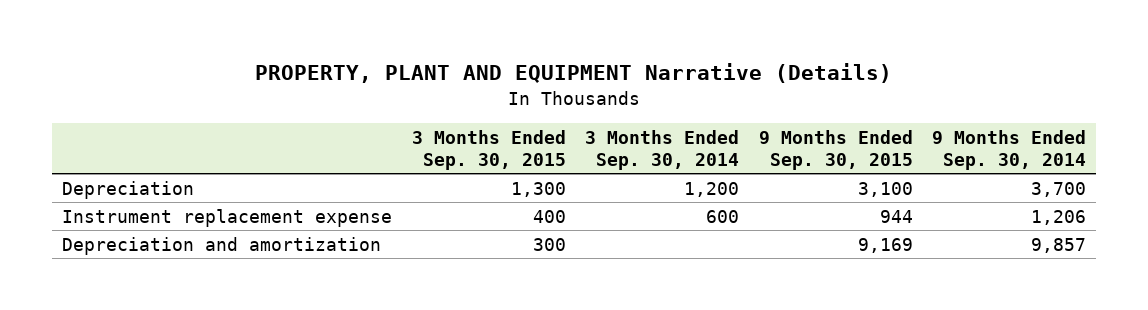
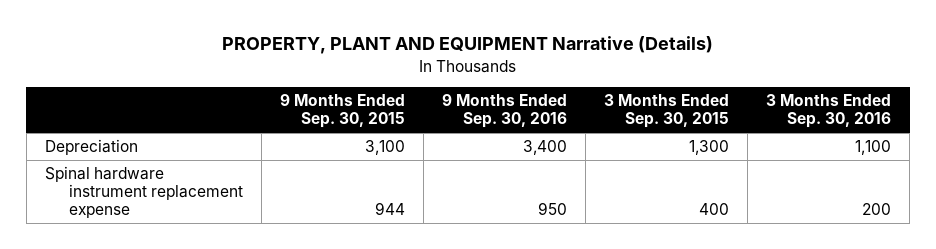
[585,129,740,170] 3 Months Ended Sep. 30, 2014 -> none
[932,129,1087,170] 9 Months Ended Sep. 30, 2014 -> none
none -> [442,94,568,129] 9 Months Ended Sep. 30, 2016
none -> [766,94,892,129] 3 Months Ended Sep. 30, 2016
[62,236,382,255] Depreciation and amortization -> none
[62,208,393,227] Instrument replacement expense -> [44,166,243,219] Spinal hardware instrument replacement expense

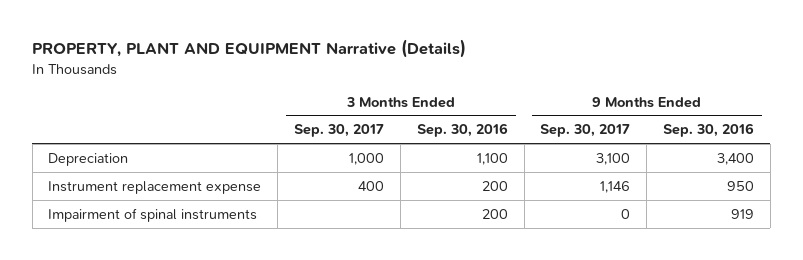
[279,94,405,129] 9 Months Ended Sep. 30, 2015 -> none
[604,94,730,129] 3 Months Ended Sep. 30, 2015 -> none
none -> [294,124,385,138] Sep. 30, 2017
none -> [540,124,631,138] Sep. 30, 2017
[44,166,243,219] Spinal hardware instrument replacement expense -> [48,180,262,194] Instrument replacement expense
none -> [48,207,258,222] Impairment of spinal instruments

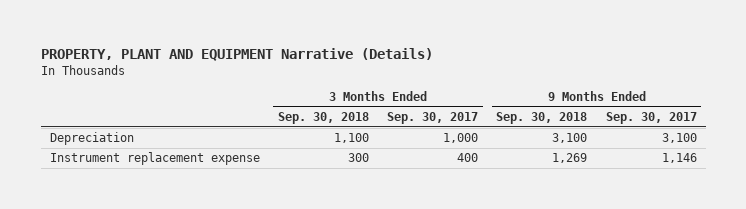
[416,123,508,138] Sep. 30, 2016 -> none
[663,123,755,138] Sep. 30, 2016 -> none
none -> [277,112,369,125] Sep. 30, 2018
none -> [496,112,588,125] Sep. 30, 2018
[48,207,258,222] Impairment of spinal instruments -> none

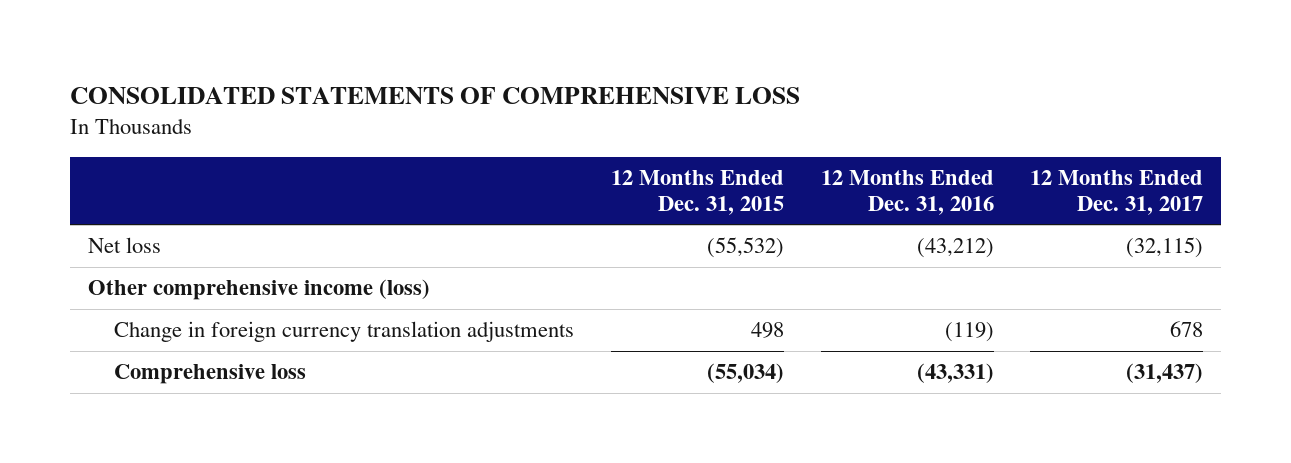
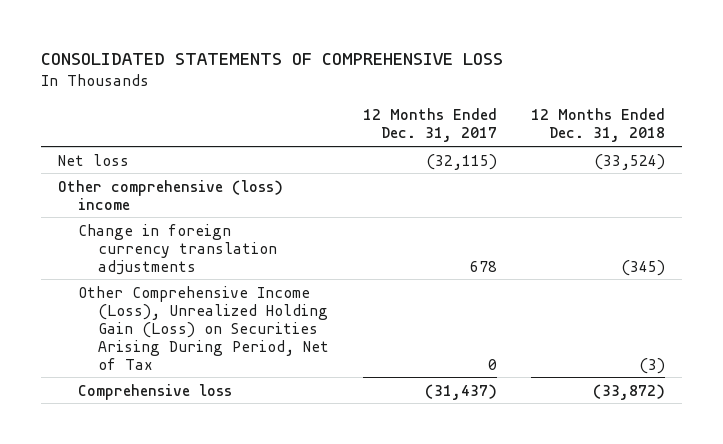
[610,169,784,215] 12 Months Ended Dec. 31, 2015 -> none
[820,169,994,215] 12 Months Ended Dec. 31, 2016 -> none
none -> [530,108,665,143] 12 Months Ended Dec. 31, 2018
[87,279,430,301] Other comprehensive income (loss) -> [58,179,284,210] Other comprehensive (loss) income
none -> [77,285,329,370] Other Comprehensive Income (Loss), Unrealized Holding Gain (Loss) on Securities Arising During Period, Net of Tax

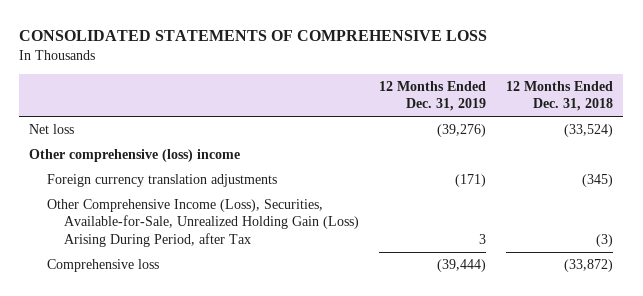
[362,108,497,143] 12 Months Ended Dec. 31, 2017 -> none
none -> [379,81,487,112] 12 Months Ended Dec. 31, 2019
[77,223,277,275] Change in foreign currency translation adjustments -> [46,174,277,188] Foreign currency translation adjustments
[77,285,329,370] Other Comprehensive Income (Loss), Unrealized Holding Gain (Loss) on Securities Arising During Period, Net of Tax -> [46,199,360,247] Other Comprehensive Income (Loss), Securities, Available-for-Sale, Unrealized Holding Gain (Loss) Arising During Period, after Tax

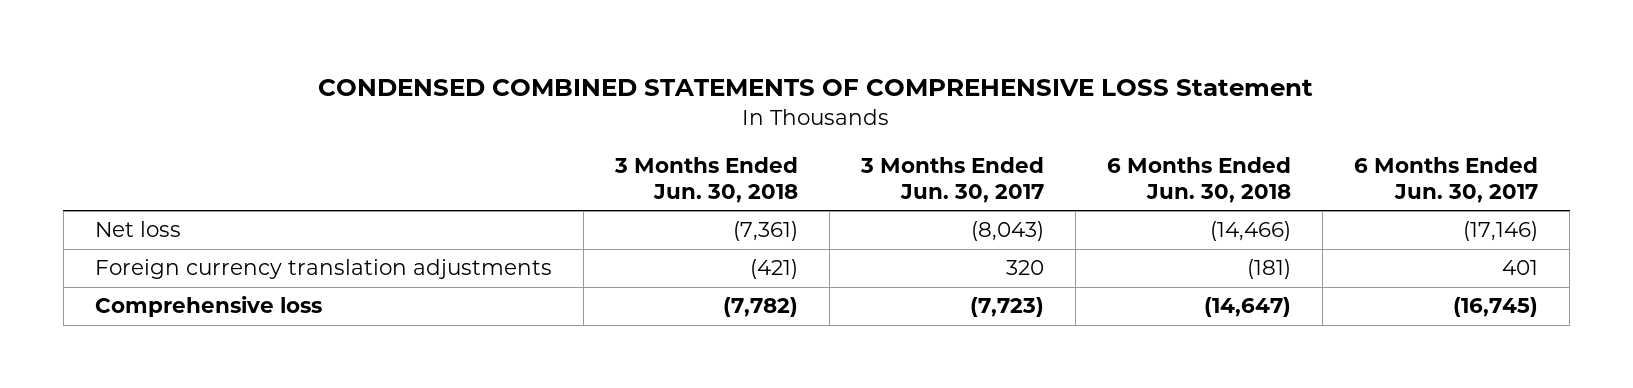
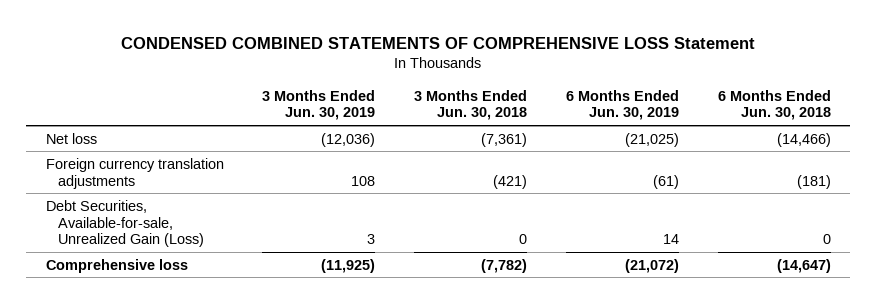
[859,156,1044,203] 3 Months Ended Jun. 30, 2017 -> none
[1354,156,1539,203] 6 Months Ended Jun. 30, 2017 -> none
none -> [262,89,376,121] 3 Months Ended Jun. 30, 2019
none -> [566,89,680,121] 6 Months Ended Jun. 30, 2019
none -> [45,199,204,248] Debt Securities, Available-for-sale, Unrealized Gain (Loss)

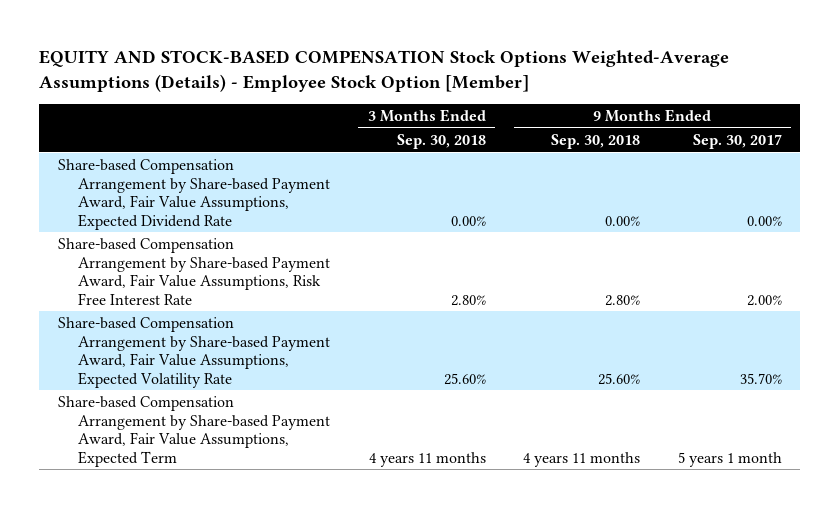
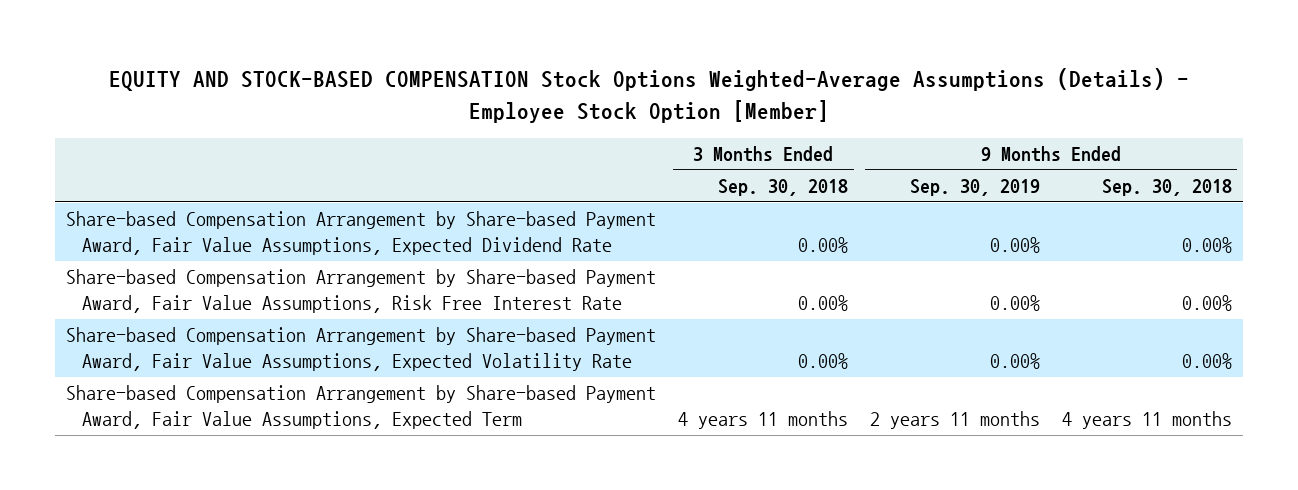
[692,133,782,149] Sep. 30, 2017 -> none
none -> [910,179,1041,197] Sep. 30, 2019
[450,294,486,306] 2.80% -> [798,295,849,312] 0.00%
[605,294,641,306] 2.80% -> [1181,295,1232,312] 0.00%
[443,372,486,385] 25.60% -> [798,353,849,370] 0.00%
[598,372,641,385] 25.60% -> [1181,353,1232,370] 0.00%

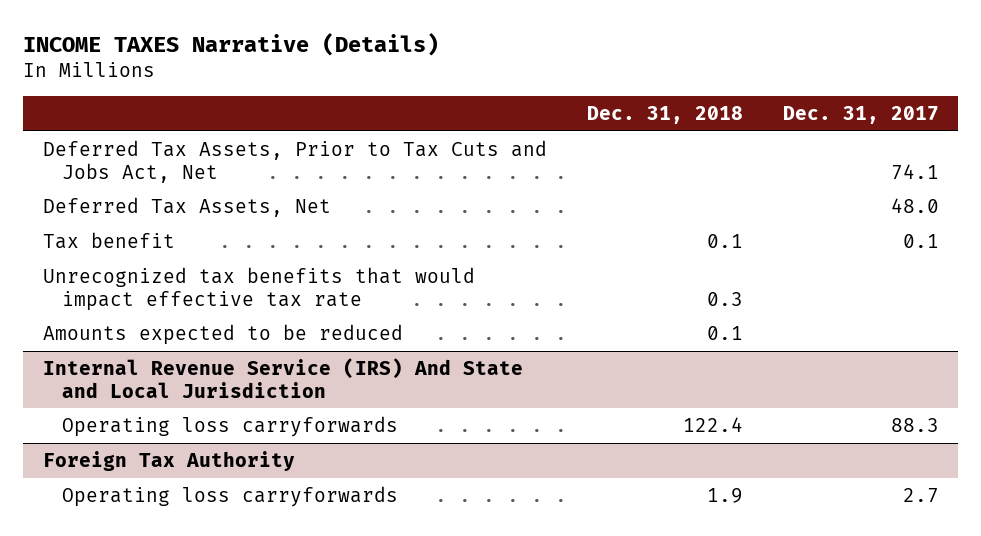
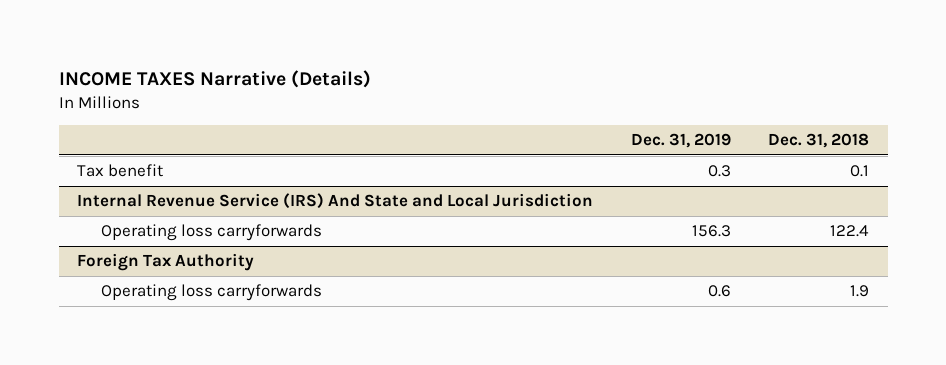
[782,106,939,125] Dec. 31, 2017 -> none
none -> [630,133,731,149] Dec. 31, 2019
[42,140,547,183] Deferred Tax Assets, Prior to Tax Cuts and Jobs Act, Net -> none
[42,197,331,218] Deferred Tax Assets, Net -> none
[42,267,475,311] Unrecognized tax benefits that would impact effective tax rate -> none
[42,324,403,346] Amounts expected to be reduced -> none

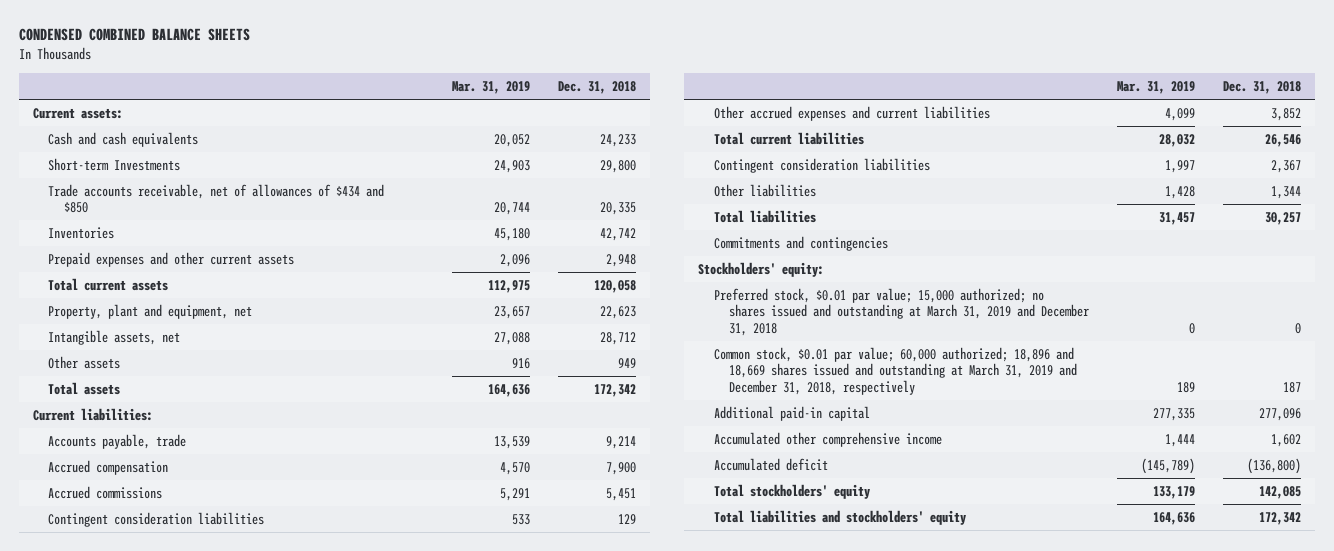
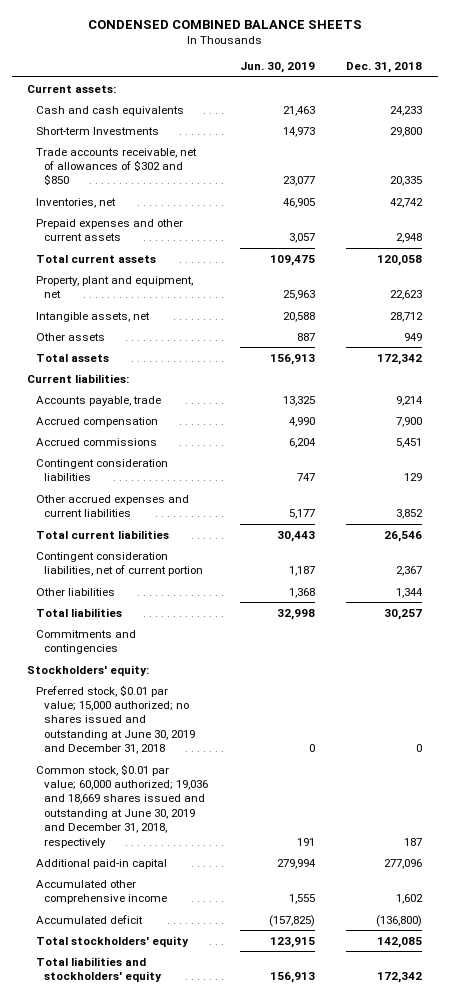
[451,80,530,94] Mar. 31, 2019 -> none
none -> [239,62,315,74] Jun. 30, 2019
[48,183,385,214] Trade accounts receivable, net of allowances of $434 and $850 -> [35,147,197,186] Trade accounts receivable, net of allowances of $302 and $850
[48,226,115,239] Inventories -> [35,197,116,208] Inventories, net
[713,157,930,173] Contingent consideration liabilities -> [35,551,204,576] Contingent consideration liabilities, net of current portion
[713,287,1090,336] Preferred stock, $0.01 par value; 15,000 authorized; no shares issued and outstanding at March 31, 2019 and December 31, 2018 -> [35,684,196,755] Preferred stock, $0.01 par value; 15,000 authorized; no shares issued and outstanding at June 30, 2019 and December 31, 2018
[713,346,1078,395] Common stock, $0.01 par value; 60,000 authorized; 18,896 and 18,669 shares issued and outstanding at March 31, 2019 and December 31, 2018, respectively -> [35,763,209,848] Common stock, $0.01 par value; 60,000 authorized; 19,036 and 18,669 shares issued and outstanding at June 30, 2019 and December 31, 2018, respectively

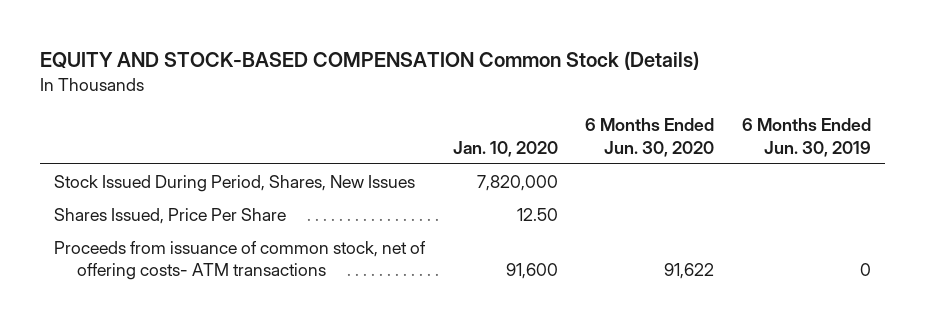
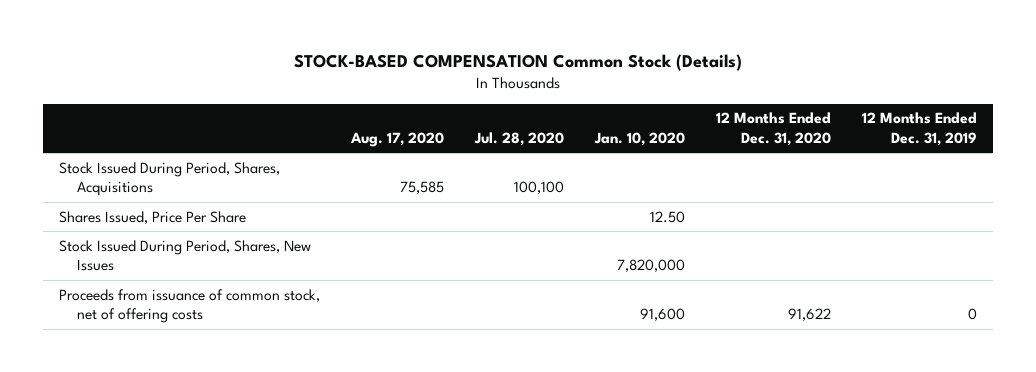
[40,51,700,71] EQUITY AND STOCK-BASED COMPENSATION Common Stock (Details) -> [294,54,743,72] STOCK-BASED COMPENSATION Common Stock (Details)
[585,118,715,157] 6 Months Ended Jun. 30, 2020 -> none
[741,118,871,157] 6 Months Ended Jun. 30, 2019 -> none
none -> [349,131,444,147] Aug. 17, 2020
none -> [473,131,564,146] Jul. 28, 2020
none -> [716,112,832,146] 12 Months Ended Dec. 31, 2020
none -> [862,112,978,146] 12 Months Ended Dec. 31, 2019
none -> [58,161,280,197] Stock Issued During Period, Shares, Acquisitions
[54,174,416,192] Stock Issued During Period, Shares, New Issues -> [58,239,311,272] Stock Issued During Period, Shares, New Issues
[54,240,427,281] Proceeds from issuance of common stock, net of offering costs- ATM transactions -> [58,288,320,324] Proceeds from issuance of common stock, net of offering costs

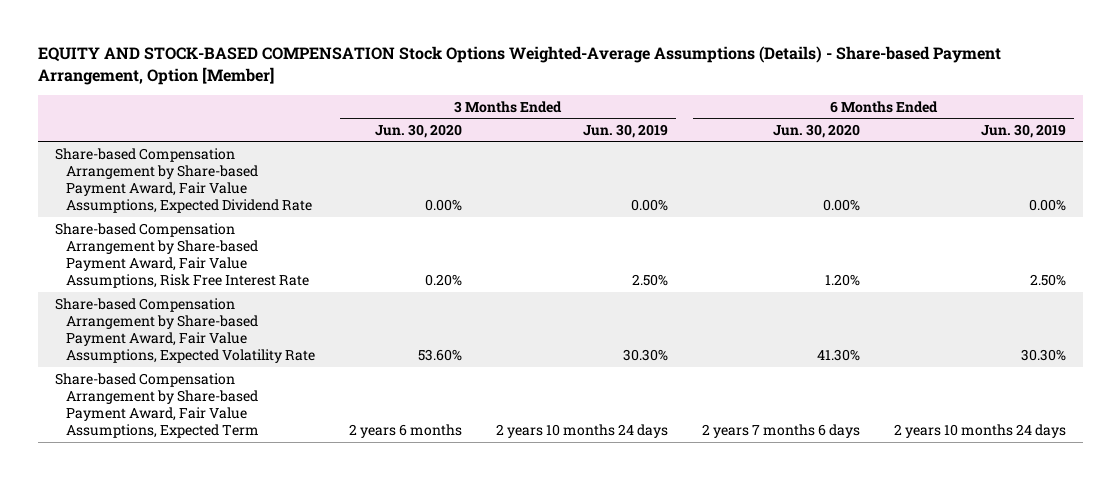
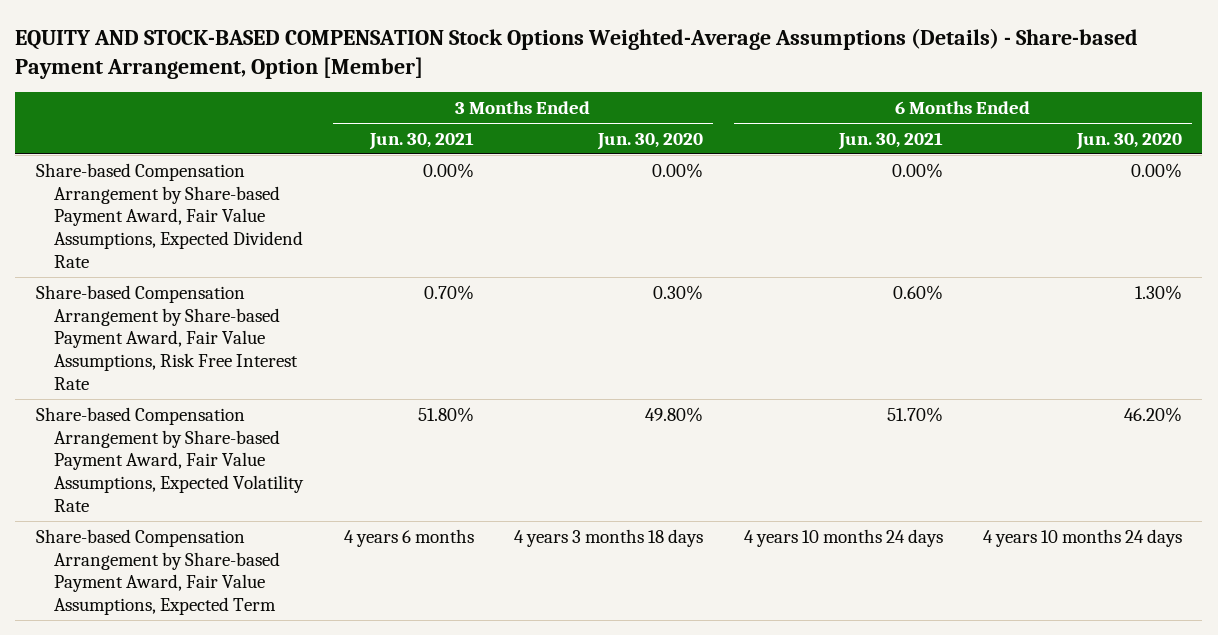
[582,123,668,138] Jun. 30, 2019 -> none
[980,123,1066,138] Jun. 30, 2019 -> none
none -> [368,131,474,150] Jun. 30, 2021
none -> [837,131,943,150] Jun. 30, 2021
[424,274,462,287] 0.20% -> [653,284,704,300] 0.30%
[824,274,860,287] 1.20% -> [1135,284,1183,300] 1.30%
[417,349,462,362] 53.60% -> [645,406,704,422] 49.80%
[816,349,860,362] 41.30% -> [1124,406,1183,422] 46.20%
[348,424,462,439] 2 years 6 months -> [514,528,704,547] 4 years 3 months 18 days
[701,424,860,439] 2 years 7 months 6 days -> [983,528,1183,547] 4 years 10 months 24 days

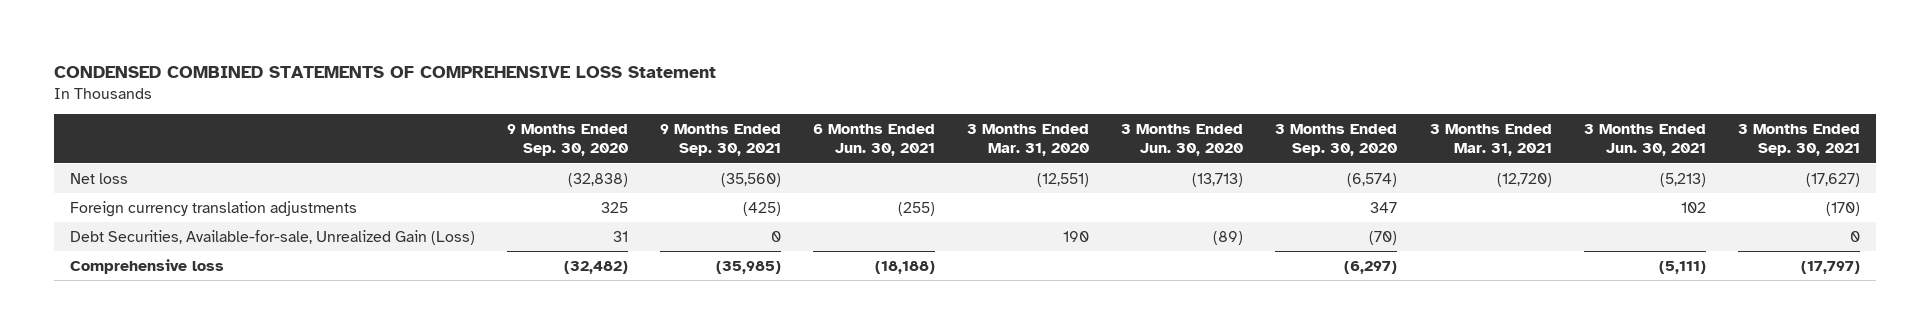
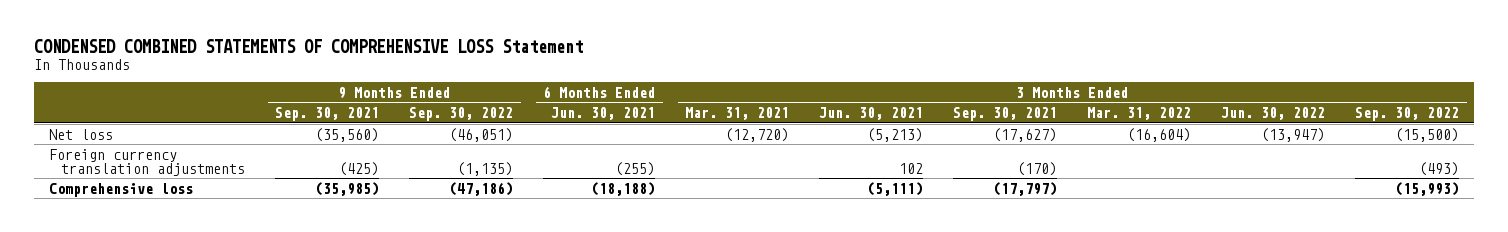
[506,123,628,157] 9 Months Ended Sep. 30, 2020 -> none
[967,123,1090,157] 3 Months Ended Mar. 31, 2020 -> none
[1121,123,1244,157] 3 Months Ended Jun. 30, 2020 -> none
[1275,123,1398,157] 3 Months Ended Sep. 30, 2020 -> none
none -> [409,107,514,122] Sep. 30, 2022
none -> [1087,107,1192,121] Mar. 31, 2022
none -> [1221,107,1326,121] Jun. 30, 2022
none -> [1355,107,1460,122] Sep. 30, 2022
[69,229,475,245] Debt Securities, Available-for-sale, Unrealized Gain (Loss) -> none

